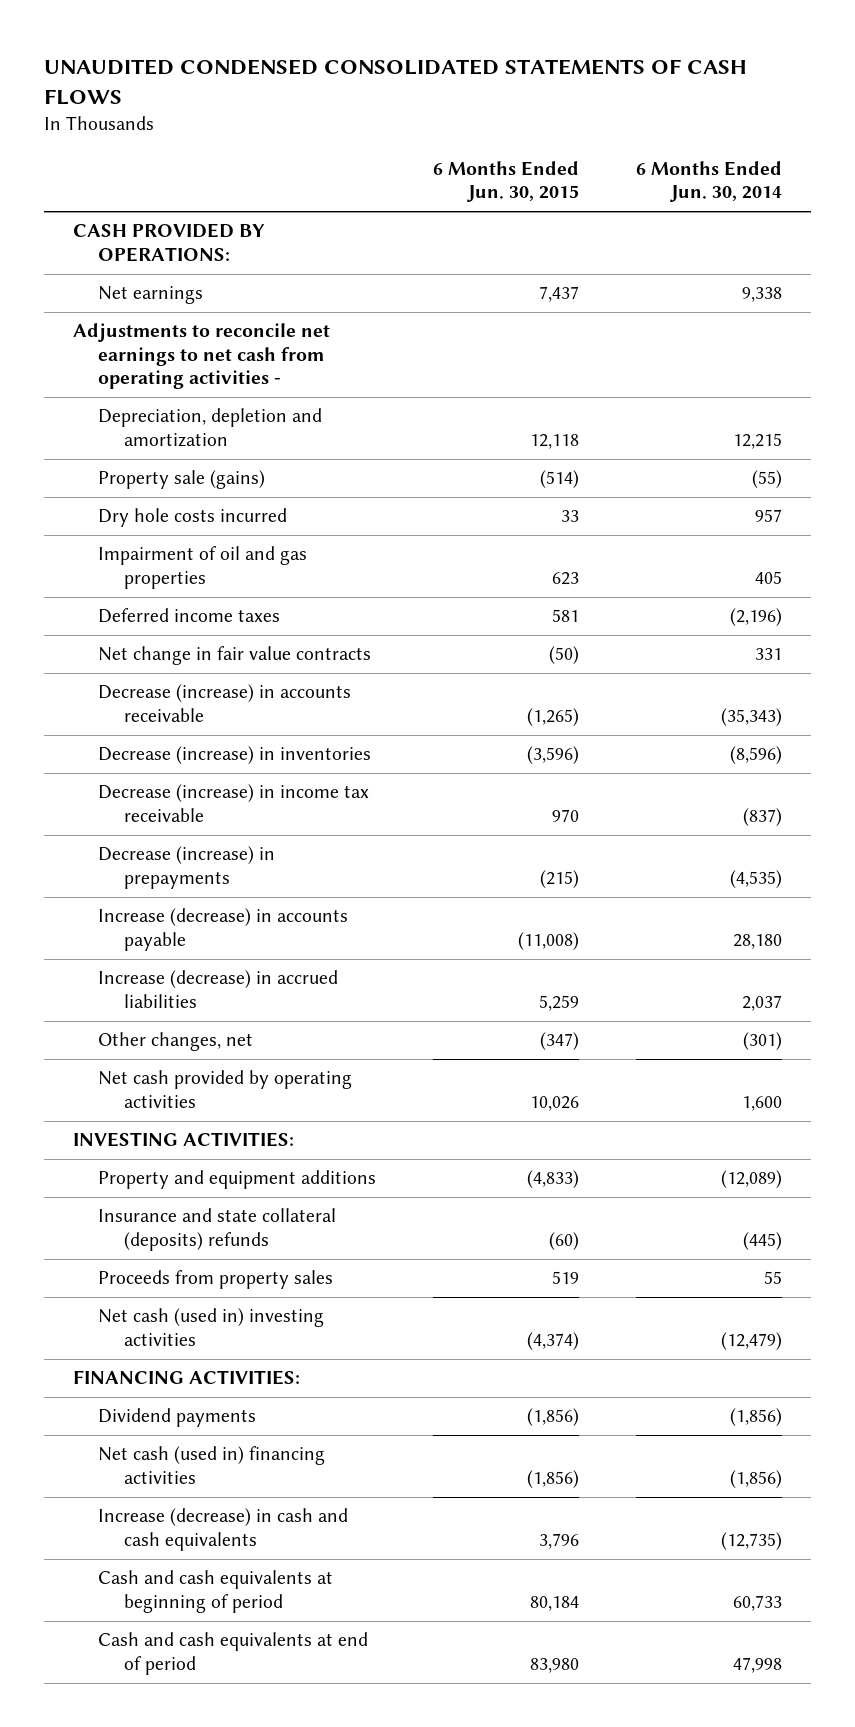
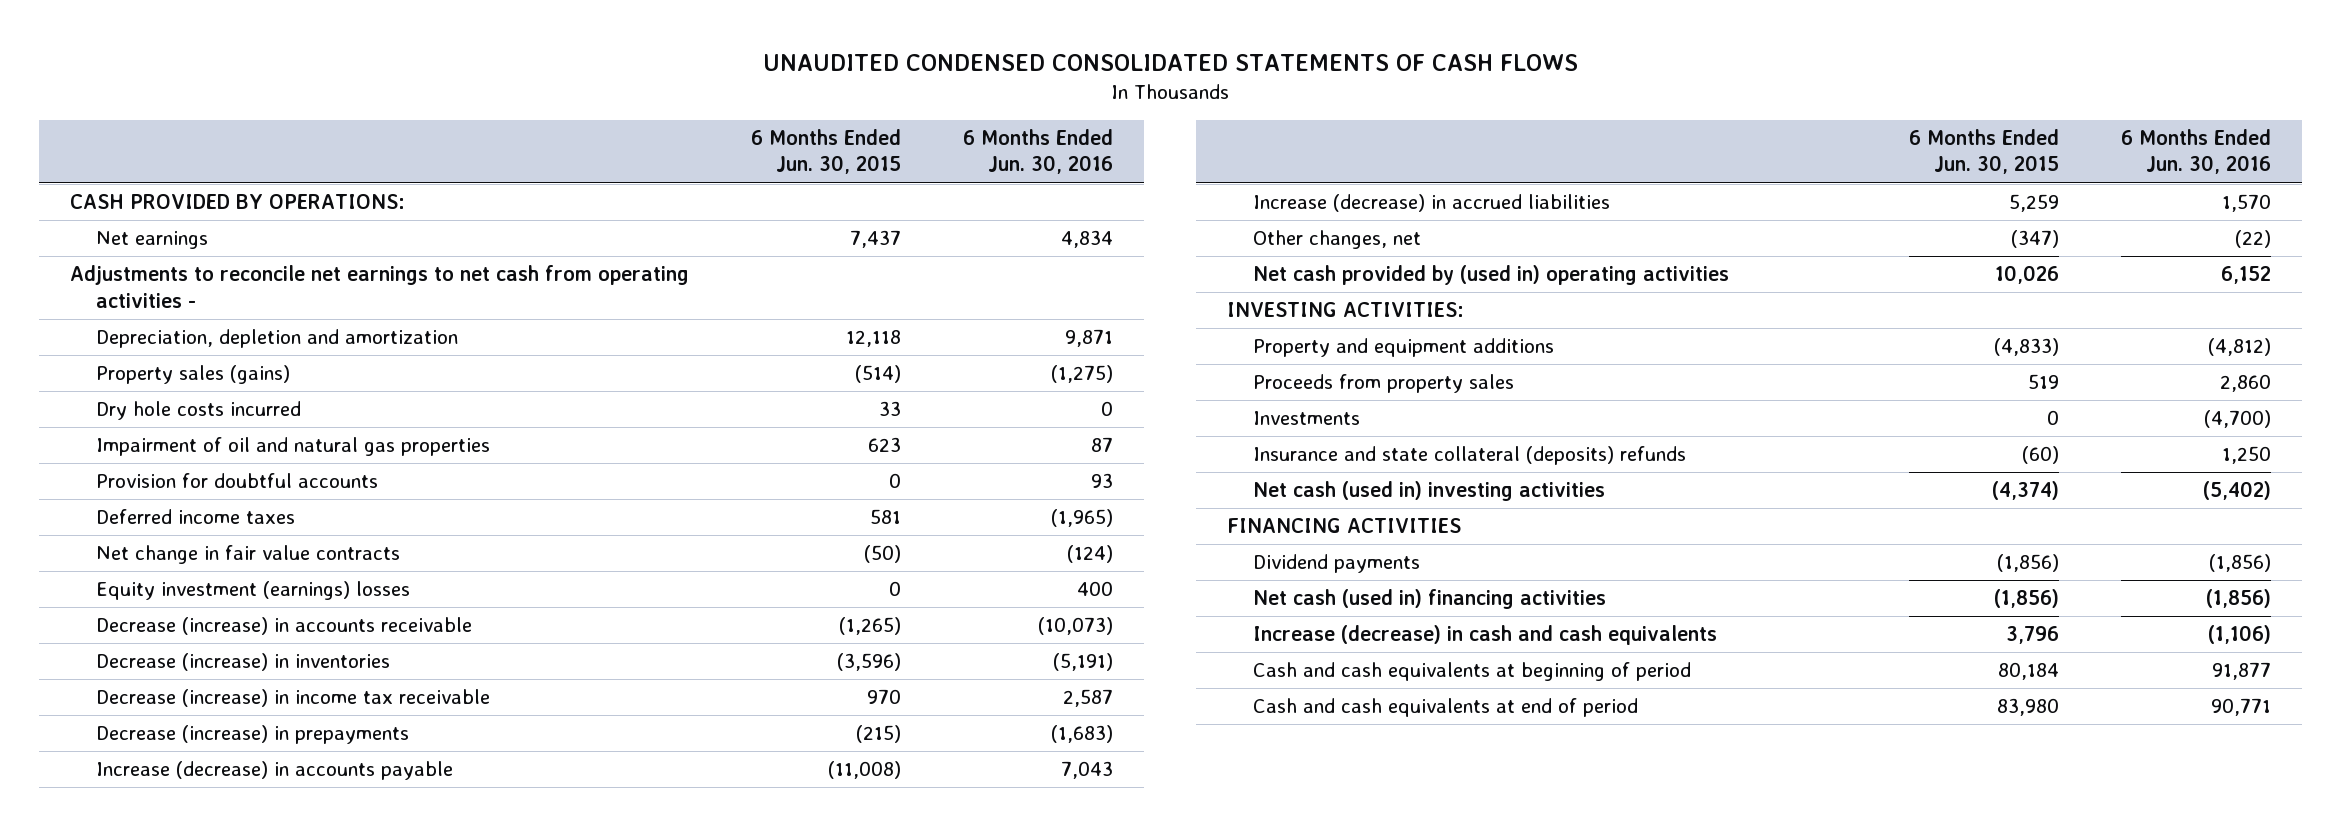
[636,160,783,203] 6 Months Ended Jun. 30, 2014 -> none
none -> [963,128,1114,175] 6 Months Ended Jun. 30, 2016
[98,470,266,490] Property sale (gains) -> [95,365,290,385] Property sales (gains)
[98,546,308,589] Impairment of oil and gas properties -> [95,437,490,457] Impairment of oil and natural gas properties
none -> [95,473,378,489] Provision for doubtful accounts
none -> [95,581,410,601] Equity investment (earnings) losses
[98,1070,353,1108] Net cash provided by operating activities -> [1253,265,1730,286] Net cash provided by (used in) operating activities
none -> [1253,411,1361,426] Investments
[98,1208,337,1251] Insurance and state collateral (deposits) refunds -> [1253,446,1687,466] Insurance and state collateral (deposits) refunds
[72,1370,300,1386] FINANCING ACTIVITIES: -> [1227,518,1462,534] FINANCING ACTIVITIES

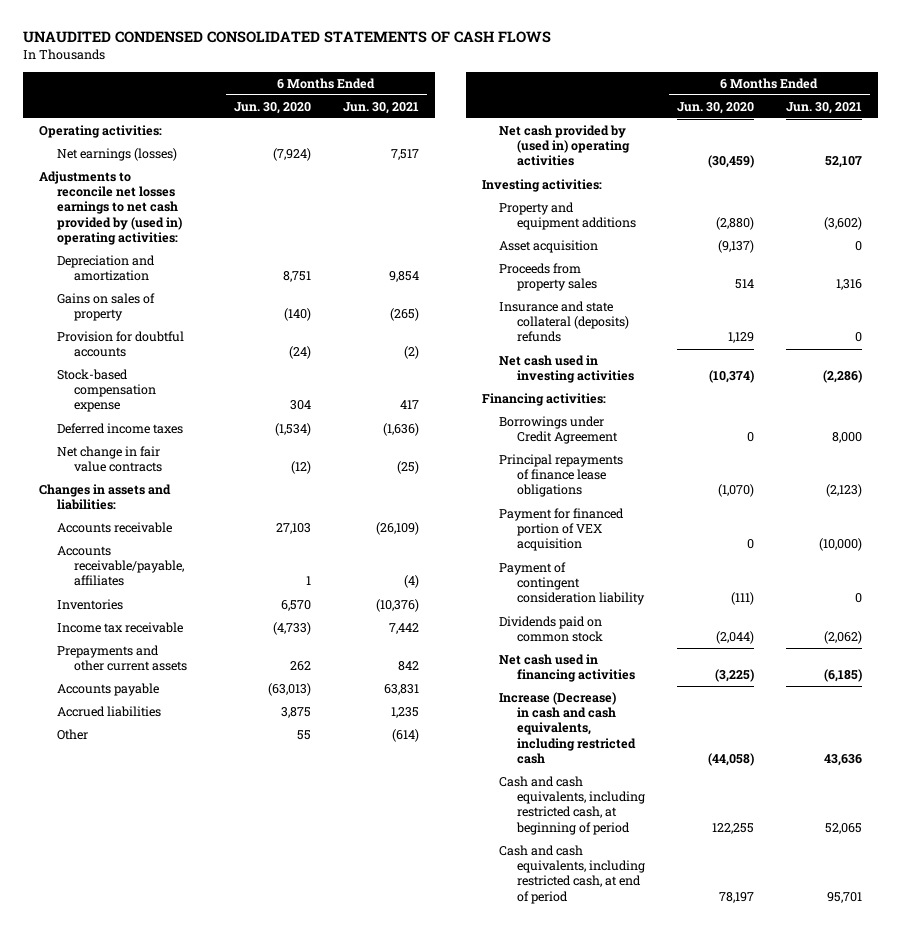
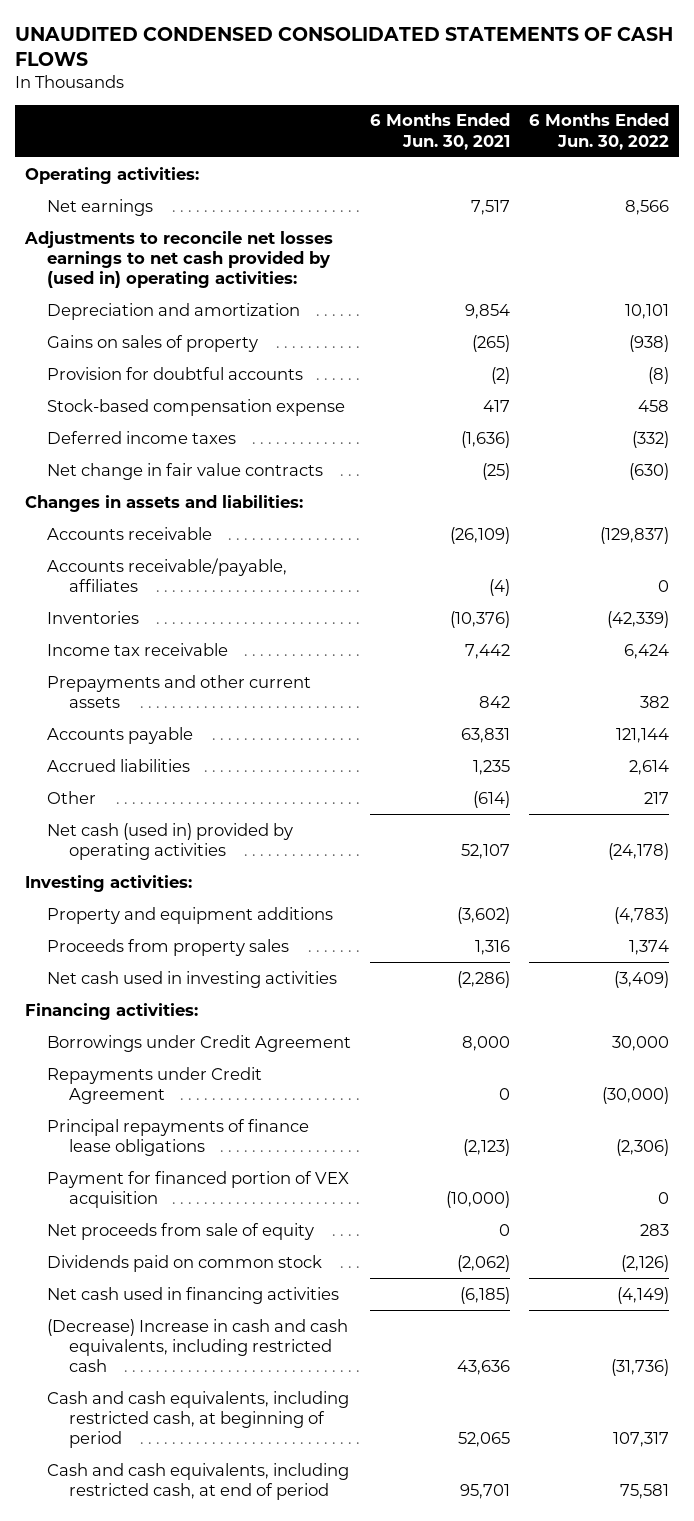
[233,101,311,114] Jun. 30, 2020 -> none
none -> [529,113,670,150] 6 Months Ended Jun. 30, 2022
[56,147,177,161] Net earnings (losses) -> [46,198,153,216] Net earnings
[499,124,630,167] Net cash provided by (used in) operating activities -> [46,822,293,860] Net cash (used in) provided by operating activities
[499,239,599,253] Asset acquisition -> none
[499,300,629,343] Insurance and state collateral (deposits) refunds -> none
none -> [46,1066,262,1104] Repayments under Credit Agreement
[499,561,645,606] Payment of contingent consideration liability -> none
none -> [46,1222,314,1240] Net proceeds from sale of equity
[499,691,636,764] Increase (Decrease) in cash and cash equivalents, including restricted cash -> [46,1318,348,1373] (Decrease) Increase in cash and cash equivalents, including restricted cash

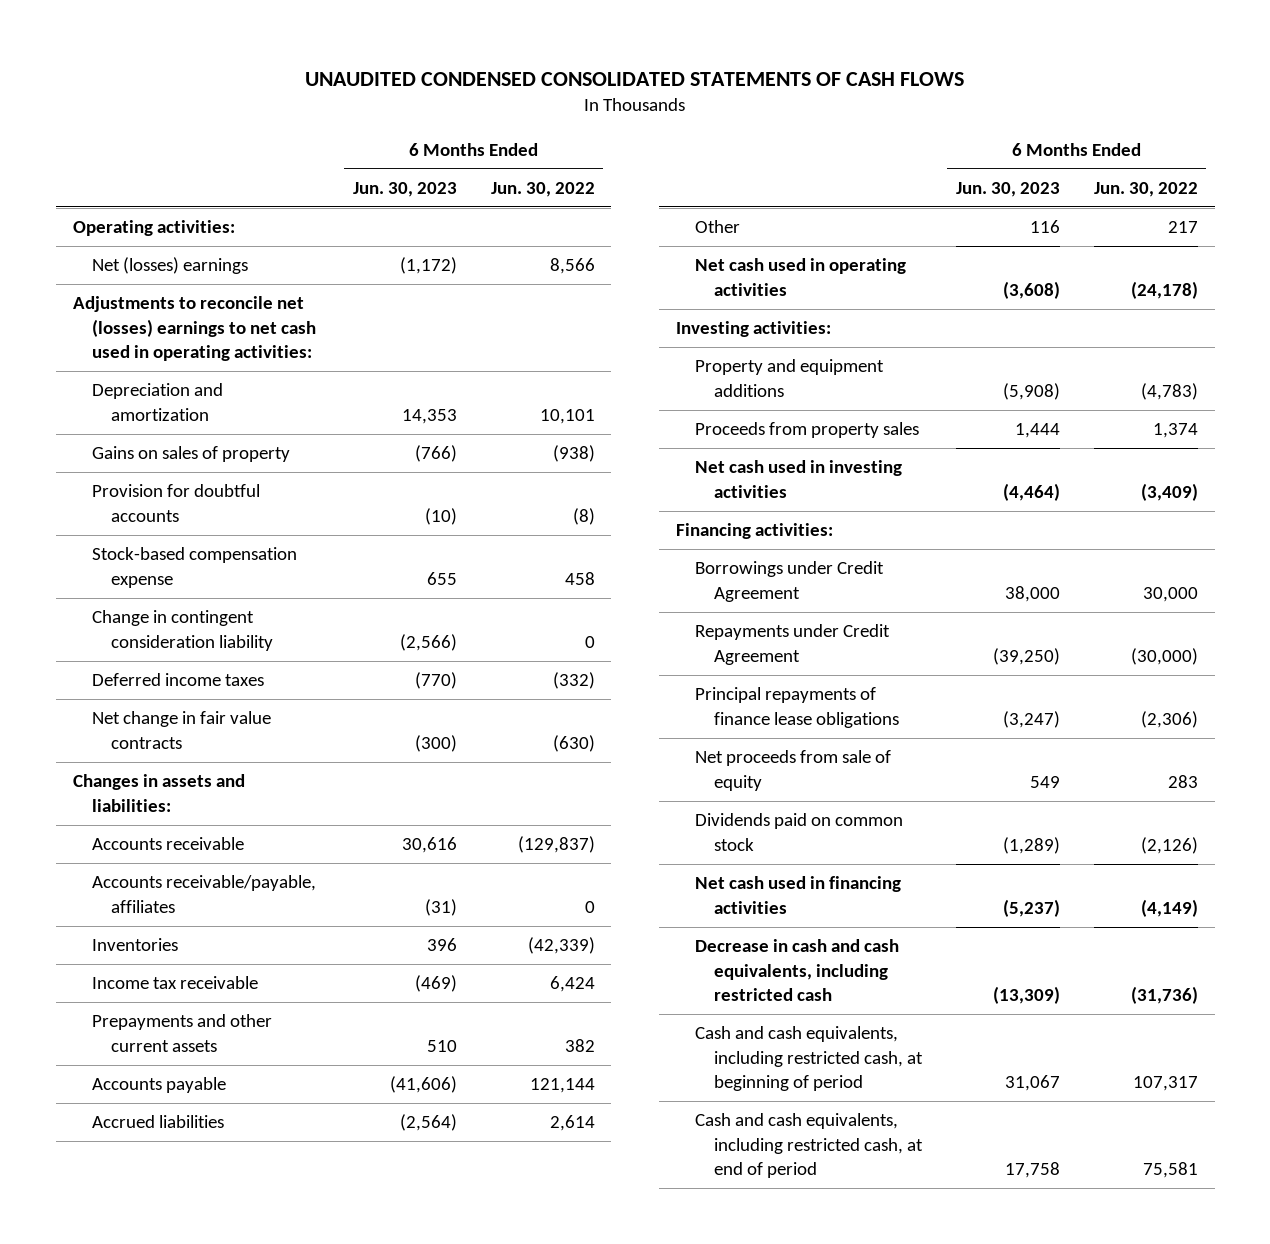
[369,113,510,150] 6 Months Ended Jun. 30, 2021 -> none
none -> [352,181,457,197] Jun. 30, 2023
[46,198,153,216] Net earnings -> [91,257,248,275] Net (losses) earnings
[23,230,333,289] Adjustments to reconcile net losses earnings to net cash provided by (used in) operating activities: -> [72,296,316,362] Adjustments to reconcile net (losses) earnings to net cash used in operating activities:
none -> [91,610,273,651] Change in contingent consideration liability
[46,822,293,860] Net cash (used in) provided by operating activities -> [695,258,907,296] Net cash used in operating activities
[46,1170,349,1208] Payment for financed portion of VEX acquisition -> none
[46,1318,348,1373] (Decrease) Increase in cash and cash equivalents, including restricted cash -> [695,939,900,1002] Decrease in cash and cash equivalents, including restricted cash

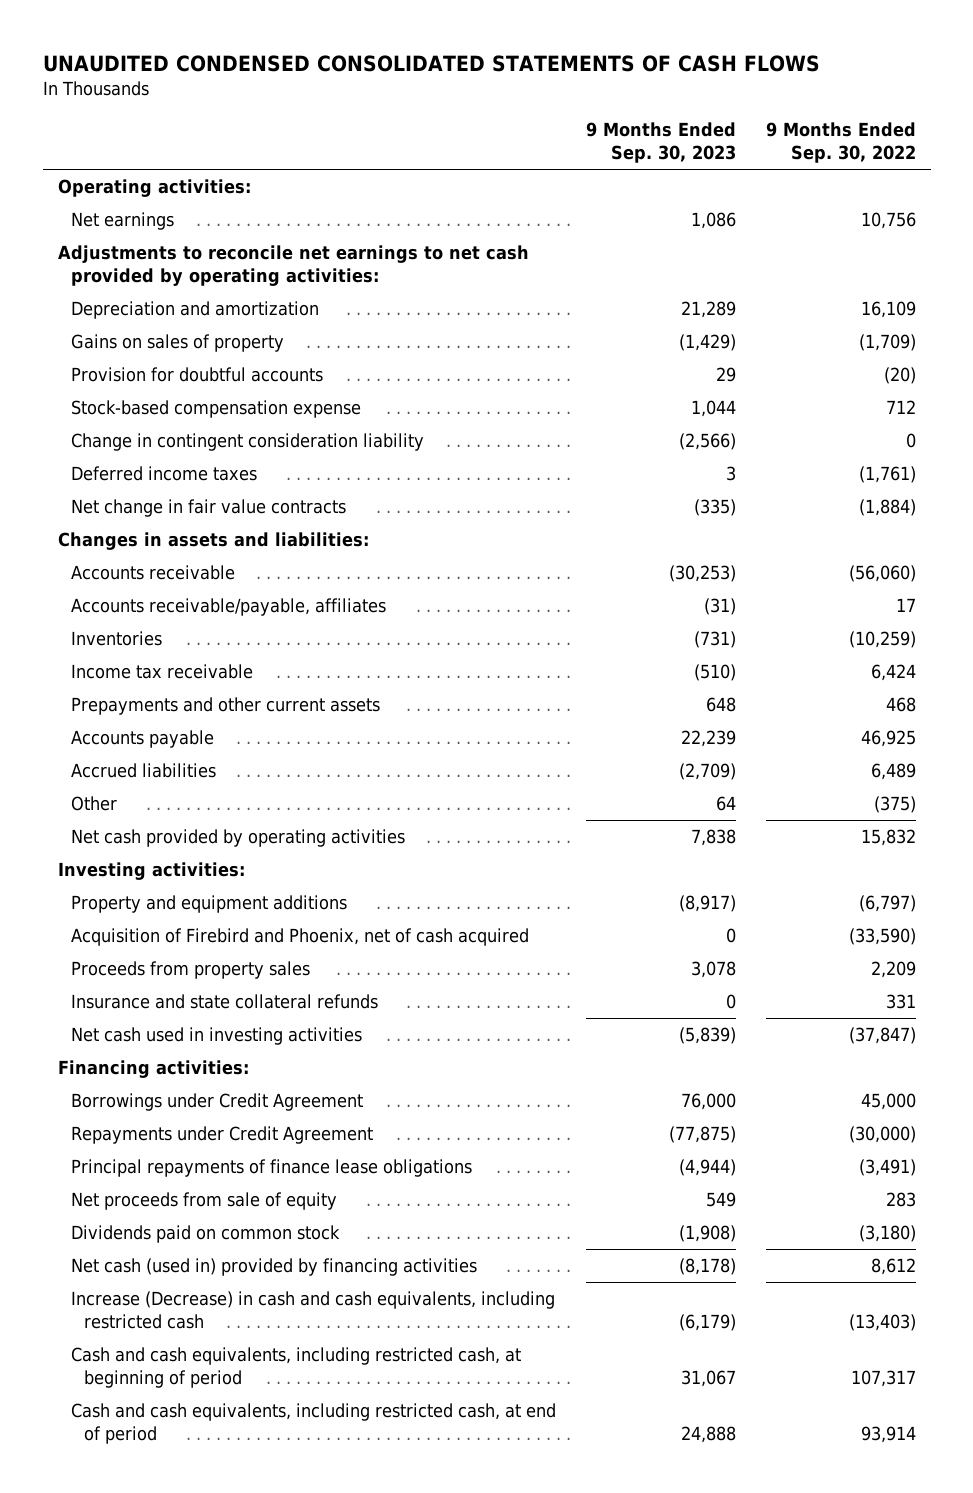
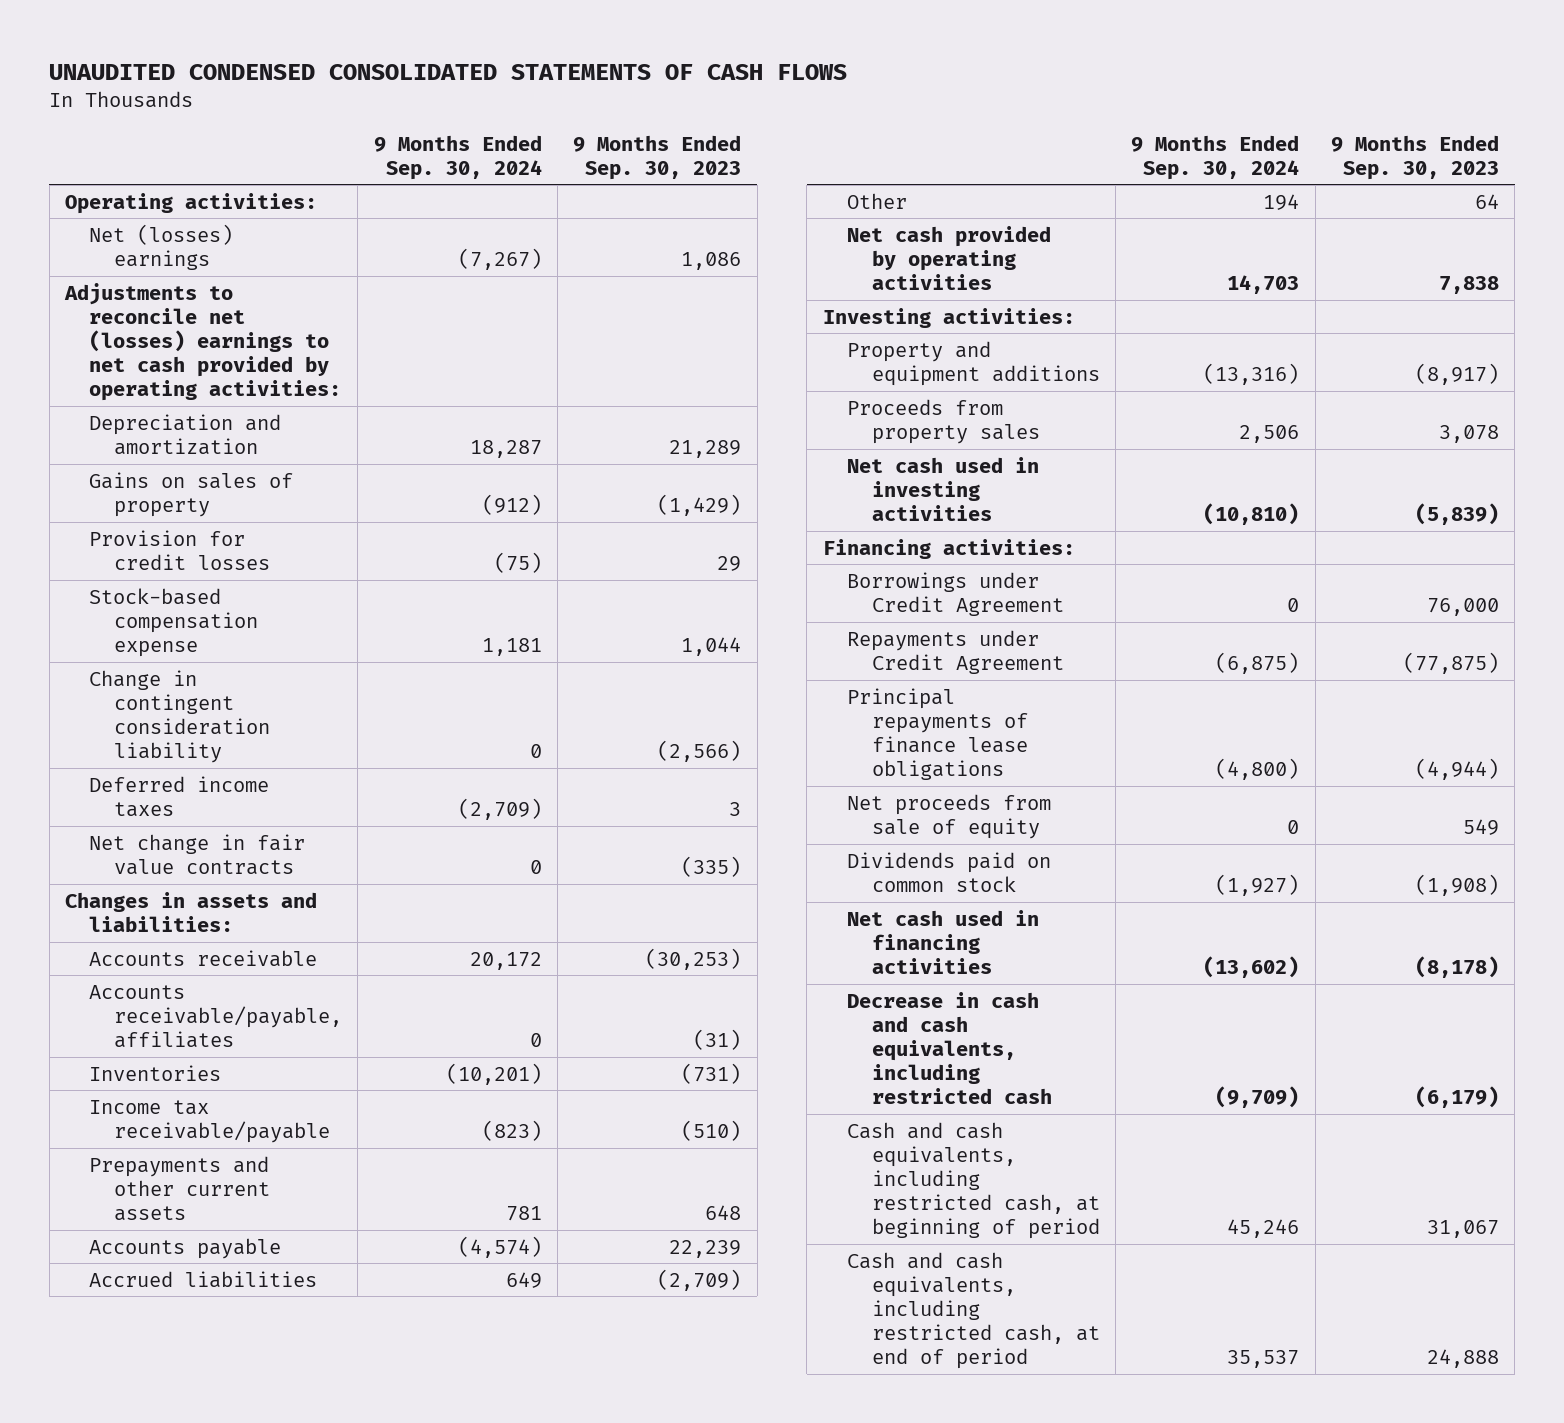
[765,122,916,164] 9 Months Ended Sep. 30, 2022 -> none
none -> [373,134,542,180] 9 Months Ended Sep. 30, 2024
[70,212,174,231] Net earnings -> [89,223,234,270] Net (losses) earnings
[57,245,529,287] Adjustments to reconcile net earnings to net cash provided by operating activities: -> [63,282,342,402] Adjustments to reconcile net (losses) earnings to net cash provided by operating activities:
[70,367,323,383] Provision for doubtful accounts -> [89,529,270,570] Provision for credit losses
[70,664,253,680] Income tax receivable -> [89,1099,330,1143] Income tax receivable/payable
[70,928,529,947] Acquisition of Firebird and Phoenix, net of cash acquired -> none
[70,994,378,1010] Insurance and state collateral refunds -> none
[70,1258,477,1277] Net cash (used in) provided by financing activities -> [847,909,1040,975] Net cash used in financing activities
[70,1291,555,1330] Increase (Decrease) in cash and cash equivalents, including restricted cash -> [847,991,1052,1105] Decrease in cash and cash equivalents, including restricted cash

